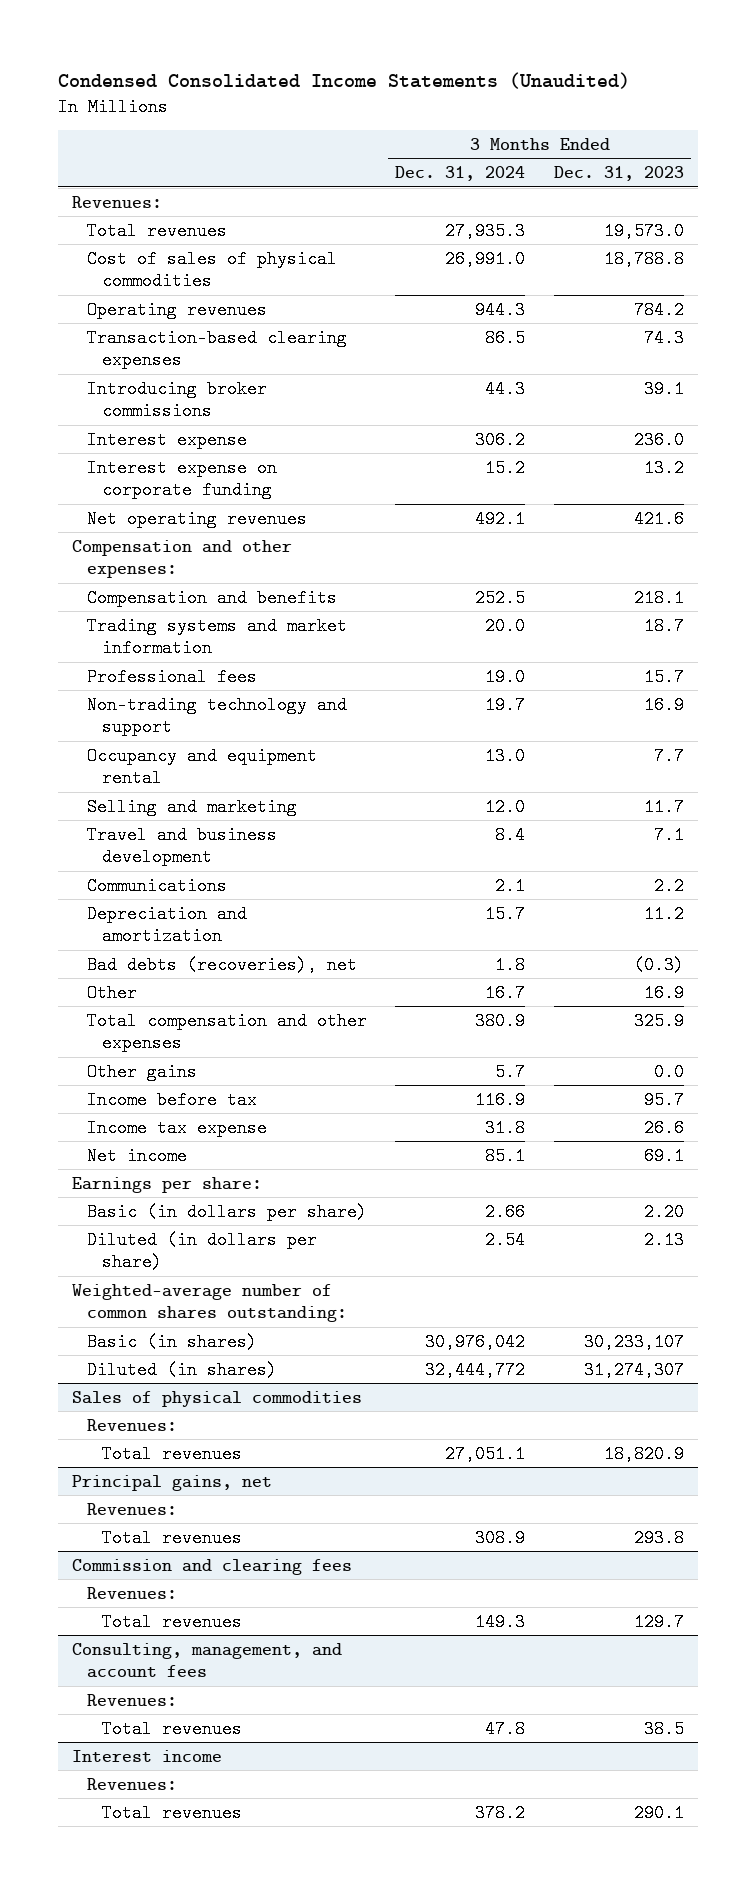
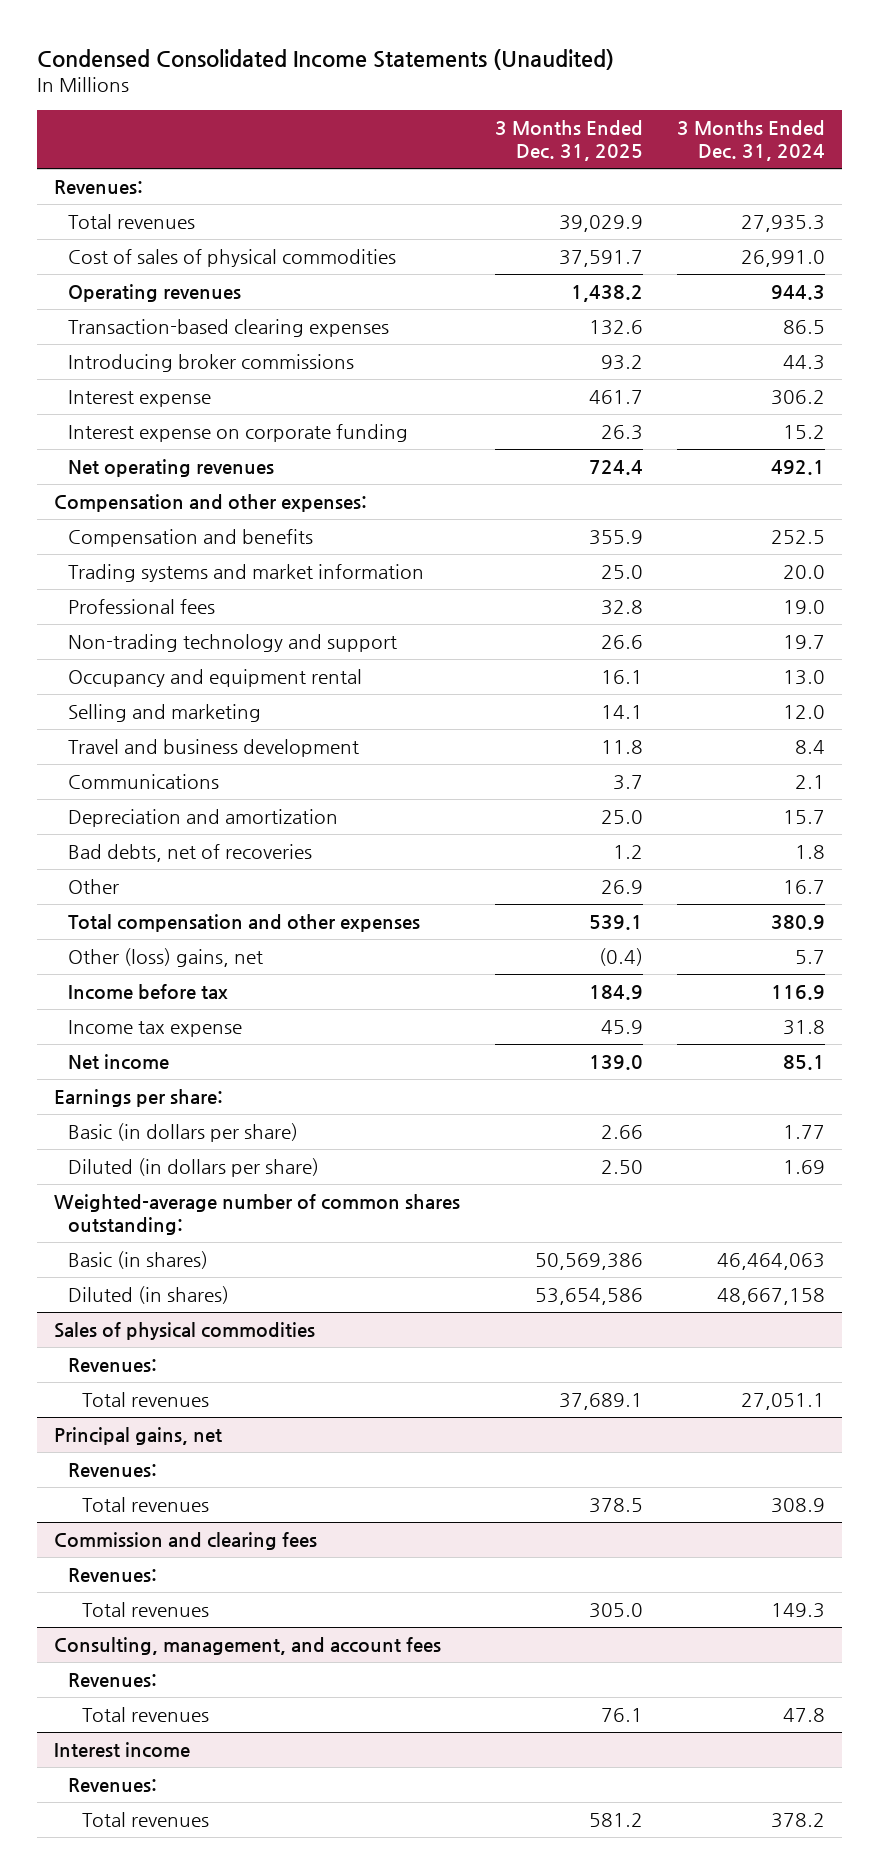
[553,166,684,182] Dec. 31, 2023 -> none
none -> [494,119,643,162] 3 Months Ended Dec. 31, 2025
[86,955,357,974] Bad debts (recoveries), net -> [68,843,313,862] Bad debts, net of recoveries
[86,1062,197,1081] Other gains -> [68,947,264,967] Other (loss) gains, net
[485,1202,526,1221] 2.66 -> [782,1124,825,1139] 1.77
[485,1230,526,1249] 2.54 -> [782,1159,825,1174] 1.69
[425,1332,526,1351] 30,976,042 -> [716,1252,825,1270] 46,464,063
[425,1360,526,1379] 32,444,772 -> [716,1287,825,1305] 48,667,158

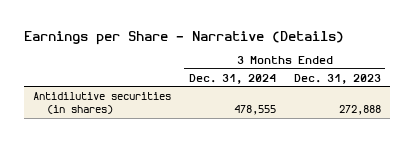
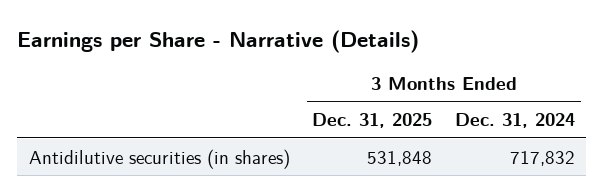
[293,73,381,84] Dec. 31, 2023 -> none
none -> [312,113,433,129] Dec. 31, 2025
[233,105,276,116] 478,555 -> [510,150,576,166] 717,832

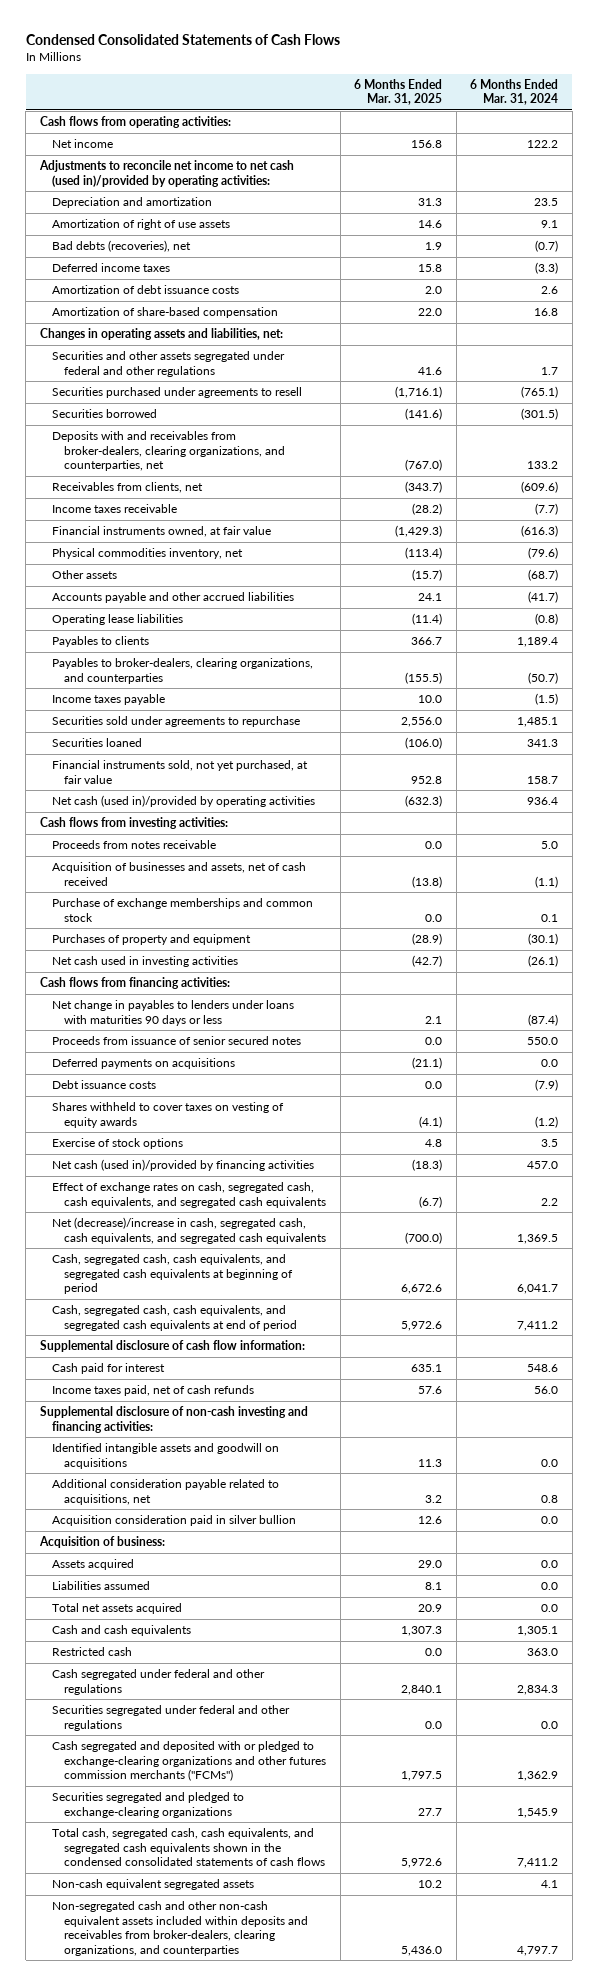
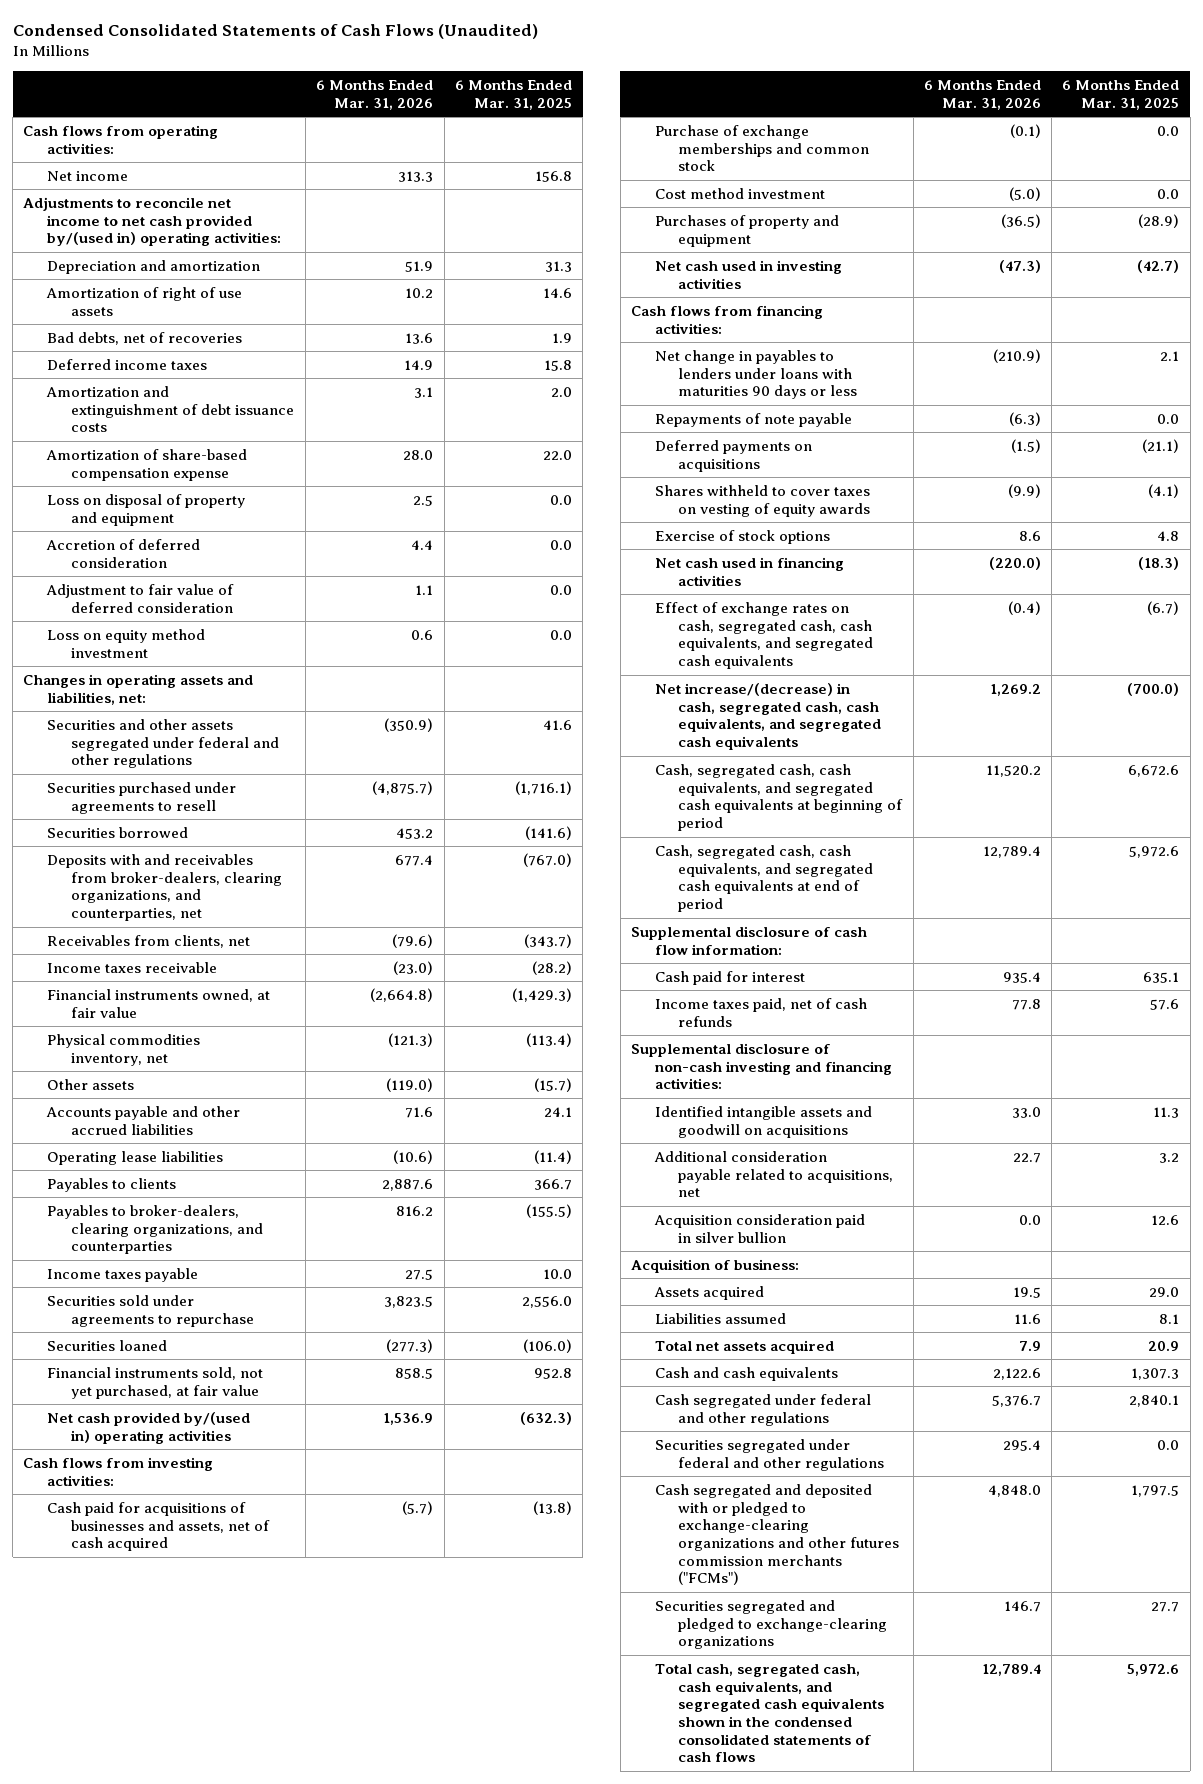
[25,33,340,45] Condensed Consolidated Statements of Cash Flows -> [12,23,538,39] Condensed Consolidated Statements of Cash Flows (Unaudited)
[470,78,559,106] 6 Months Ended Mar. 31, 2024 -> none
none -> [316,80,434,110] 6 Months Ended Mar. 31, 2026
[38,160,294,187] Adjustments to reconcile net income to net cash (used in)/provided by operating activities: -> [23,196,282,247] Adjustments to reconcile net income to net cash provided by/(used in) operating activities:
[52,240,192,253] Bad debts (recoveries), net -> [47,331,243,345] Bad debts, net of recoveries
[52,285,240,295] Amortization of debt issuance costs -> [46,385,294,433] Amortization and extinguishment of debt issuance costs
[52,307,279,319] Amortization of share-based compensation -> [46,448,248,481] Amortization of share-based compensation expense
none -> [47,493,246,526] Loss on disposal of property and equipment
none -> [46,538,201,568] Accretion of deferred consideration
none -> [46,583,235,613] Adjustment to fair value of deferred consideration
none -> [47,628,206,658] Loss on equity method investment
[52,795,316,808] Net cash (used in)/provided by operating activities -> [47,1411,251,1444] Net cash provided by/(used in) operating activities
[52,840,217,850] Proceeds from notes receivable -> none
[52,862,307,886] Acquisition of businesses and assets, net of cash received -> [47,1501,270,1552] Cash paid for acquisitions of businesses and assets, net of cash acquired
none -> [654,187,825,199] Cost method investment
[52,1036,302,1046] Proceeds from issuance of senior secured notes -> none
none -> [654,412,852,427] Repayments of note payable
[52,1080,157,1090] Debt issuance costs -> none
[52,1159,315,1172] Net cash (used in)/provided by financing activities -> [654,556,844,586] Net cash used in financing activities
[52,1217,327,1244] Net (decrease)/increase in cash, segregated cash, cash equivalents, and segregated cash equivalents -> [654,682,882,750] Net increase/(decrease) in cash, segregated cash, cash equivalents, and segregated cash equivalents
[52,1647,133,1657] Restricted cash -> none
[52,1879,255,1891] Non-cash equivalent segregated assets -> none
[52,1901,309,1957] Non-segregated cash and other non-cash equivalent assets included within deposits and receivables from broker-dealers, clearing organizations, and counterparties -> none

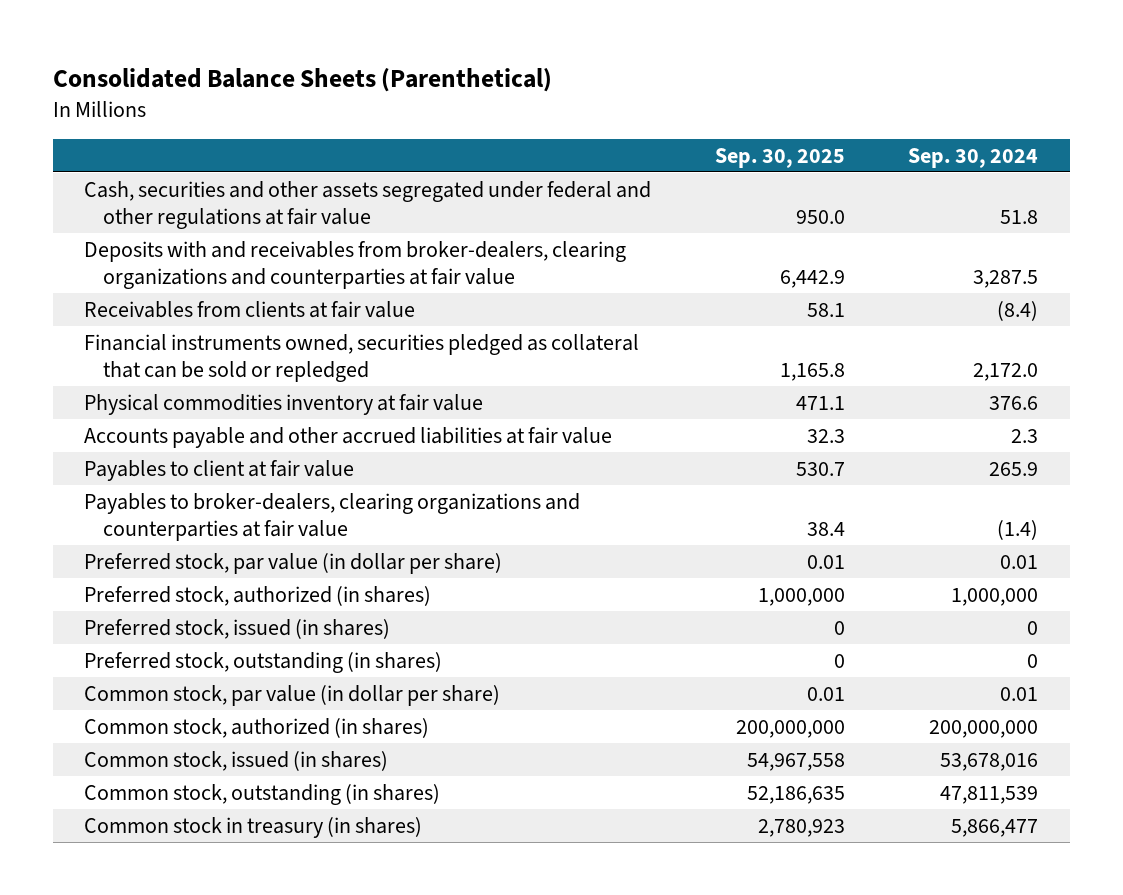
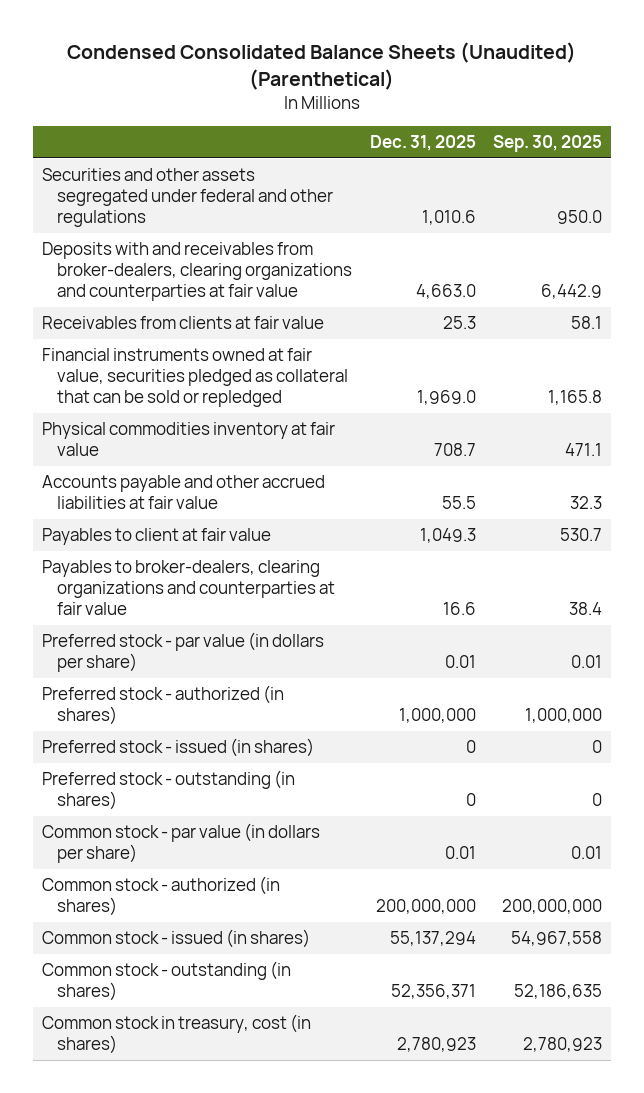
[52,67,552,92] Consolidated Balance Sheets (Parenthetical) -> [66,42,576,90] Condensed Consolidated Balance Sheets (Unaudited) (Parenthetical)
[908,147,1039,168] Sep. 30, 2024 -> none
none -> [369,134,476,151] Dec. 31, 2025
[84,180,652,229] Cash, securities and other assets segregated under federal and other regulations at fair value -> [41,168,334,228] Securities and other assets segregated under federal and other regulations
[84,333,640,382] Financial instruments owned, securities pledged as collateral that can be sold or repledged -> [41,348,349,408] Financial instruments owned at fair value, securities pledged as collateral that can be sold or repledged
[84,552,503,574] Preferred stock, par value (in dollar per share) -> [41,632,324,673] Preferred stock - par value (in dollars per share)
[84,585,432,606] Preferred stock, authorized (in shares) -> [41,685,284,726] Preferred stock - authorized (in shares)
[84,618,391,639] Preferred stock, issued (in shares) -> [41,738,314,758] Preferred stock - issued (in shares)
[84,651,443,673] Preferred stock, outstanding (in shares) -> [41,770,295,811] Preferred stock - outstanding (in shares)
[84,684,501,706] Common stock, par value (in dollar per share) -> [41,823,320,864] Common stock - par value (in dollars per share)
[84,717,430,738] Common stock, authorized (in shares) -> [41,876,280,917] Common stock - authorized (in shares)
[84,750,389,771] Common stock, issued (in shares) -> [41,929,310,949] Common stock - issued (in shares)
[84,783,441,805] Common stock, outstanding (in shares) -> [41,961,291,1002] Common stock - outstanding (in shares)
[84,816,423,838] Common stock in treasury (in shares) -> [41,1014,311,1055] Common stock in treasury, cost (in shares)

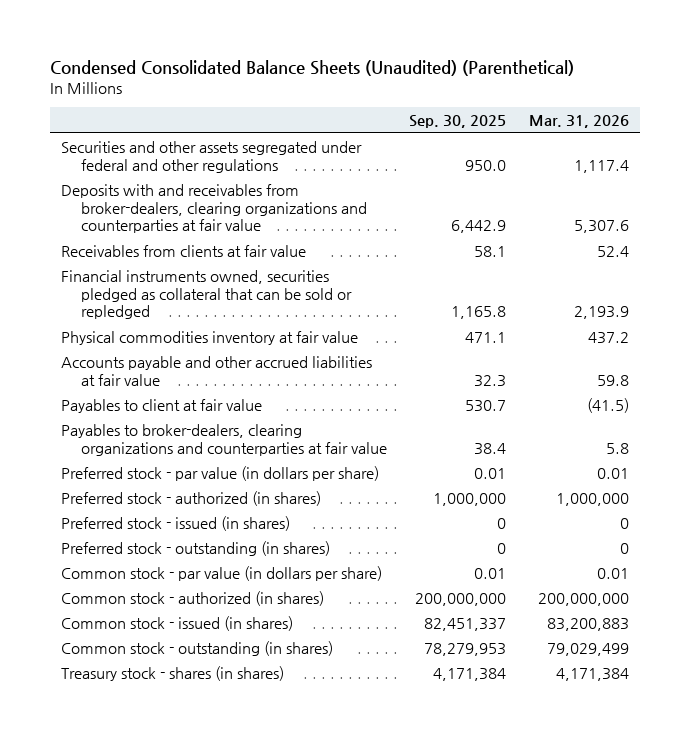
[369,134,476,151] Dec. 31, 2025 -> none
none -> [528,115,629,129] Mar. 31, 2026
[41,348,349,408] Financial instruments owned at fair value, securities pledged as collateral that can be sold or repledged -> [61,269,352,320] Financial instruments owned, securities pledged as collateral that can be sold or repledged
[511,931,603,947] 54,967,558 -> [424,617,507,631] 82,451,337
[514,984,603,1000] 52,186,635 -> [424,642,507,656] 78,279,953
[41,1014,311,1055] Common stock in treasury, cost (in shares) -> [61,665,285,681] Treasury stock - shares (in shares)
[523,1037,603,1053] 2,780,923 -> [433,667,507,681] 4,171,384

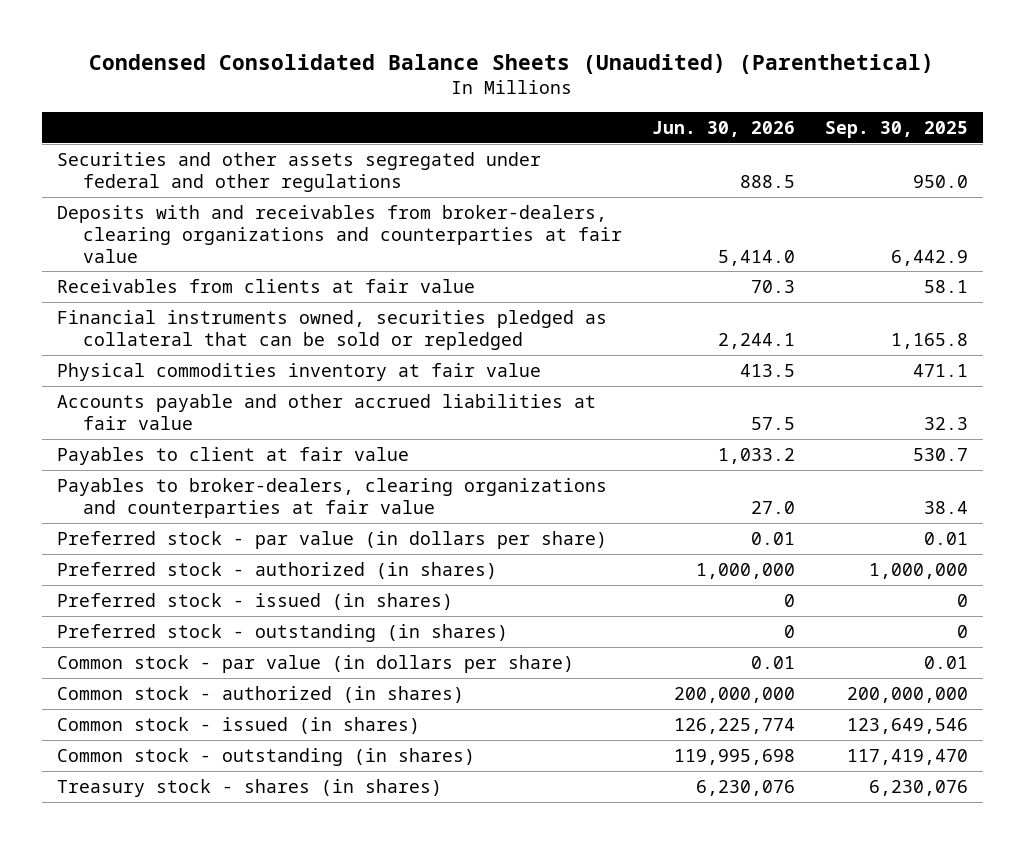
[528,115,629,129] Mar. 31, 2026 -> none
none -> [652,120,796,137] Jun. 30, 2026
[424,617,507,631] 82,451,337 -> [847,717,969,734] 123,649,546
[424,642,507,656] 78,279,953 -> [847,748,969,765] 117,419,470
[433,667,507,681] 4,171,384 -> [869,779,969,796] 6,230,076

